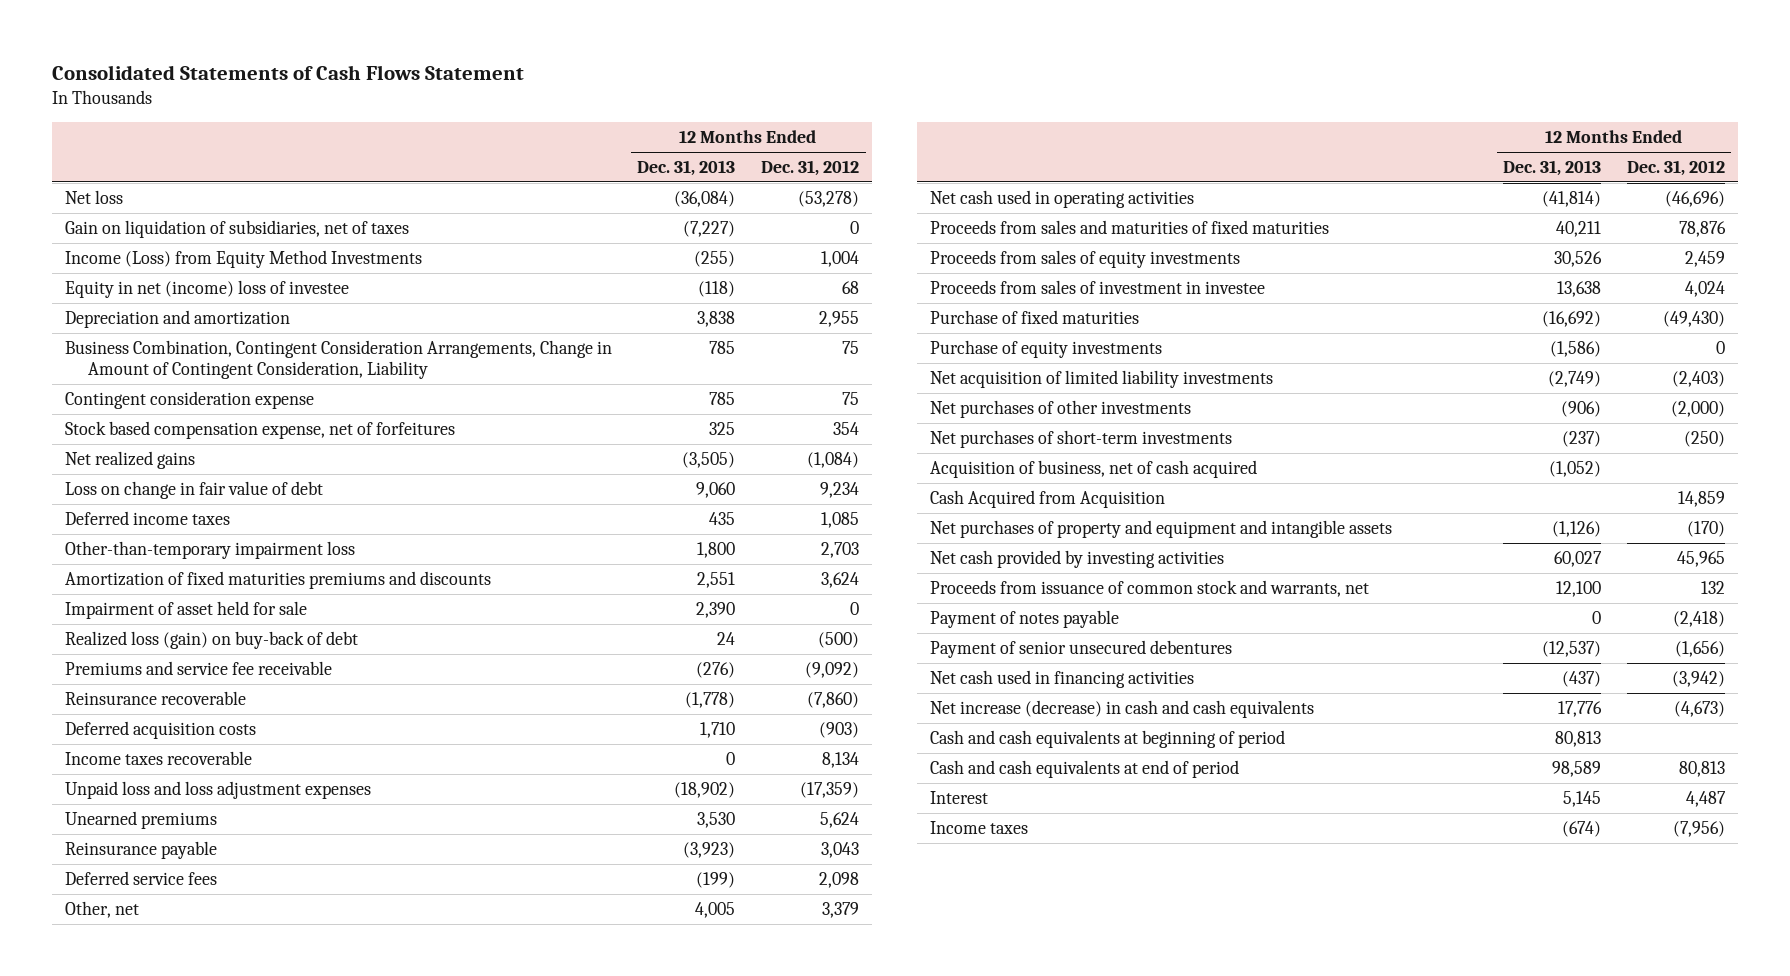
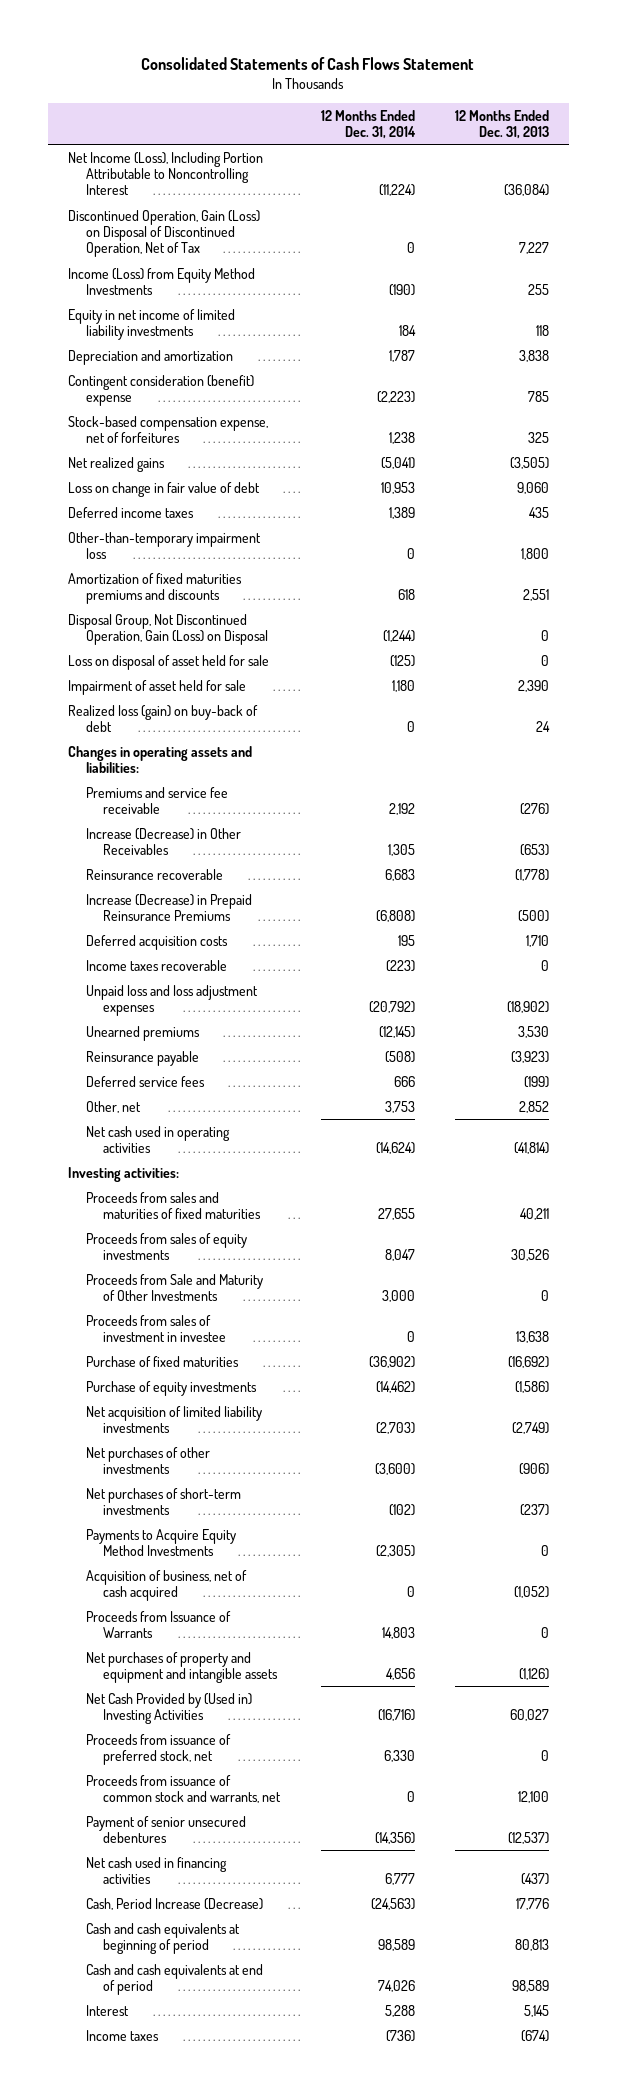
[761,160,860,177] Dec. 31, 2012 -> none
none -> [320,109,416,139] 12 Months Ended Dec. 31, 2014
[64,190,123,205] Net loss -> [68,151,264,196] Net Income (Loss), Including Portion Attributable to Noncontrolling Interest
[64,220,409,239] Gain on liquidation of subsidiaries, net of taxes -> [68,209,261,258] Discontinued Operation, Gain (Loss) on Disposal of Discontinued Operation, Net of Tax
[683,221,736,238] (7,227) -> [518,242,549,255] 7,227
[694,251,736,268] (255) -> [527,283,549,295] 255
[64,280,349,299] Equity in net (income) loss of investee -> [68,308,236,340] Equity in net income of limited liability investments
[698,281,736,298] (118) -> [535,324,549,336] 118
[64,391,314,410] Contingent consideration expense -> none
[64,340,612,380] Business Combination, Contingent Consideration Arrangements, Change in Amount of Contingent Consideration, Liability -> [68,374,255,406] Contingent consideration (benefit) expense
[64,421,455,440] Stock based compensation expense, net of forfeitures -> [68,415,269,443] Stock-based compensation expense, net of forfeitures
none -> [68,613,268,645] Disposal Group, Not Discontinued Operation, Gain (Loss) on Disposal
none -> [68,654,270,670] Loss on disposal of asset held for sale
none -> [68,745,253,773] Changes in operating assets and liabilities:
none -> [85,827,241,855] Increase (Decrease) in Other Receivables
none -> [85,893,252,921] Increase (Decrease) in Prepaid Reinsurance Premiums
[695,902,736,919] 4,005 -> [518,1100,549,1113] 2,852
none -> [68,1166,180,1182] Investing activities:
none -> [85,1273,263,1301] Proceeds from Sale and Maturity of Other Investments
none -> [85,1528,236,1556] Payments to Acquire Equity Method Investments
[930,490,1166,509] Cash Acquired from Acquisition -> none
none -> [85,1610,231,1638] Proceeds from Issuance of Warrants
[930,550,1225,569] Net cash provided by investing activities -> [85,1692,252,1724] Net Cash Provided by (Used in) Investing Activities
none -> [85,1733,231,1765] Proceeds from issuance of preferred stock, net
[930,610,1120,629] Payment of notes payable -> none
[930,700,1315,719] Net increase (decrease) in cash and cash equivalents -> [85,1897,263,1910] Cash, Period Increase (Decrease)

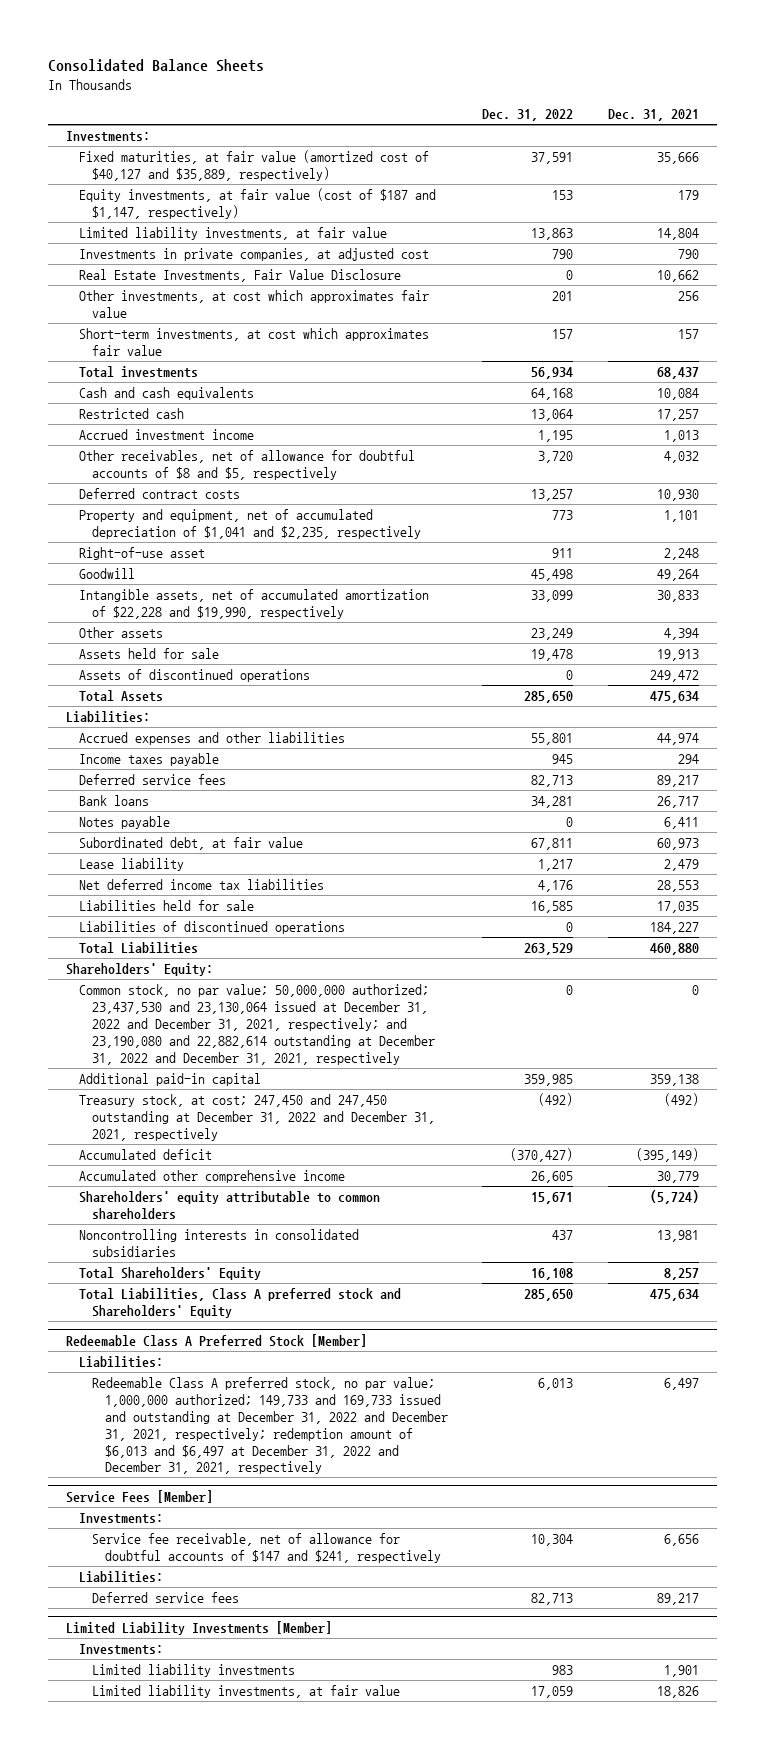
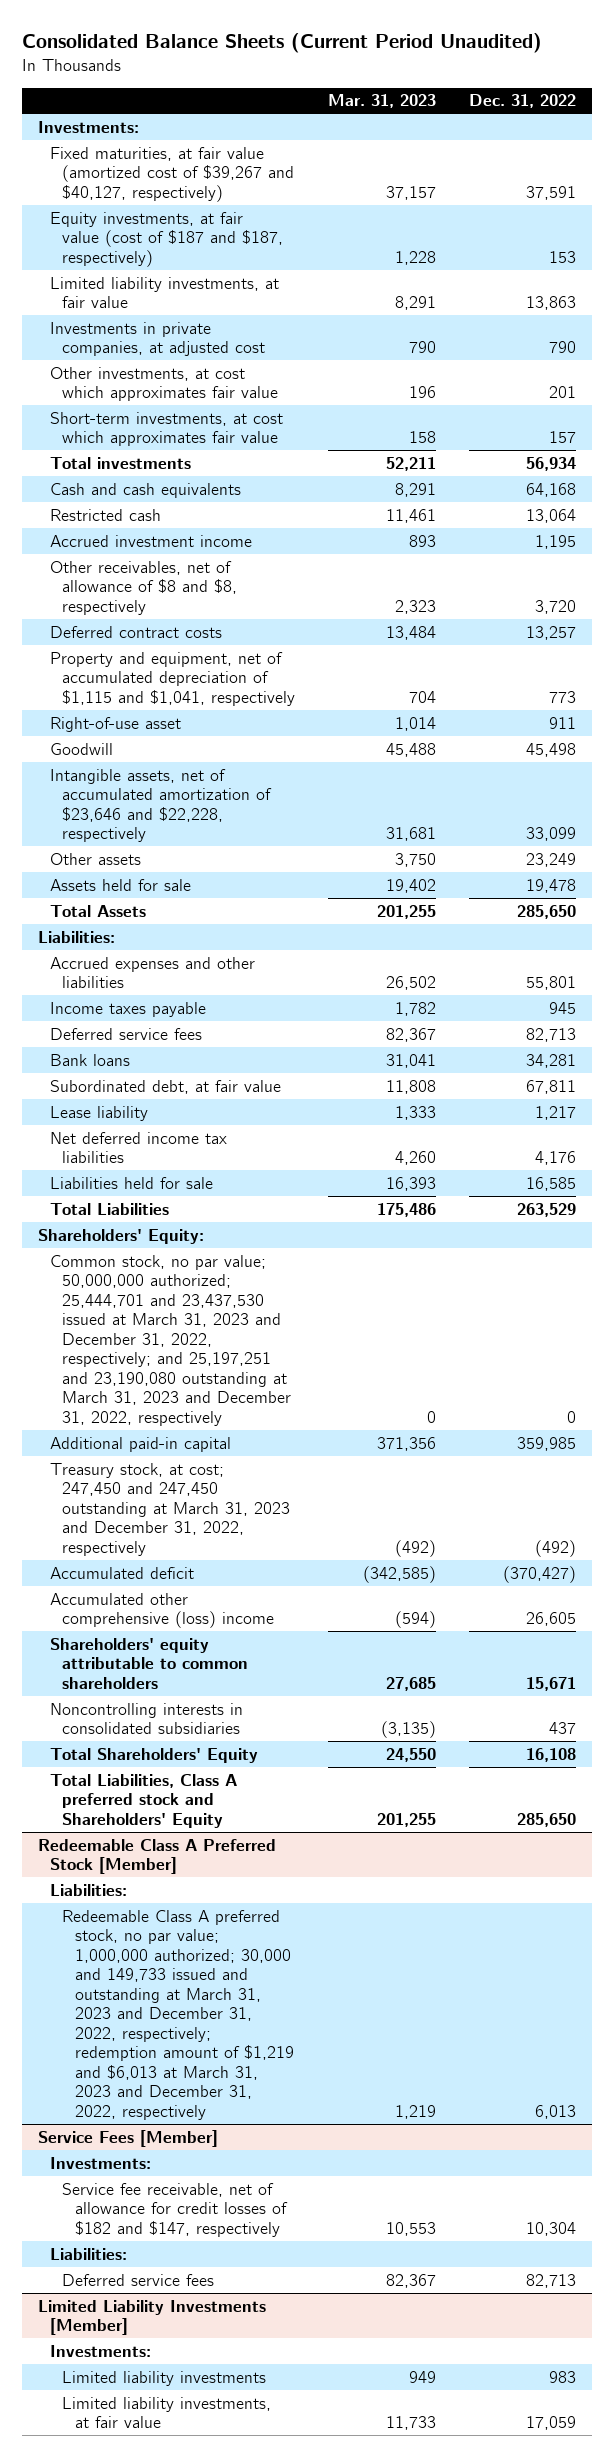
[48,59,265,73] Consolidated Balance Sheets -> [21,32,542,53] Consolidated Balance Sheets (Current Period Unaudited)
[608,109,700,122] Dec. 31, 2021 -> none
none -> [328,94,437,109] Mar. 31, 2023
[78,150,429,181] Fixed maturities, at fair value (amortized cost of $40,127 and $35,889, respectively) -> [50,146,295,202] Fixed maturities, at fair value (amortized cost of $39,267 and $40,127, respectively)
[78,188,436,219] Equity investments, at fair value (cost of $187 and $1,147, respectively) -> [50,211,284,267] Equity investments, at fair value (cost of $187 and $187, respectively)
[78,269,401,283] Real Estate Investments, Fair Value Disclosure -> none
[78,450,415,480] Other receivables, net of allowance for doubtful accounts of $8 and $5, respectively -> [50,560,238,615] Other receivables, net of allowance of $8 and $8, respectively
[78,509,421,539] Property and equipment, net of accumulated depreciation of $1,041 and $2,235, respectively -> [50,651,296,706] Property and equipment, net of accumulated depreciation of $1,115 and $1,041, respectively
[78,589,429,619] Intangible assets, net of accumulated amortization of $22,228 and $19,990, respectively -> [50,768,273,843] Intangible assets, net of accumulated amortization of $23,646 and $22,228, respectively
[78,669,310,683] Assets of discontinued operations -> none
[78,816,170,830] Notes payable -> none
[78,921,345,935] Liabilities of discontinued operations -> none
[78,984,435,1065] Common stock, no par value; 50,000,000 authorized; 23,437,530 and 23,130,064 issued at December 31, 2022 and December 31, 2021, respectively; and 23,190,080 and 22,882,614 outstanding at December 31, 2022 and December 31, 2021, respectively -> [50,1254,292,1426] Common stock, no par value; 50,000,000 authorized; 25,444,701 and 23,437,530 issued at March 31, 2023 and December 31, 2022, respectively; and 25,197,251 and 23,190,080 outstanding at March 31, 2023 and December 31, 2022, respectively
[78,1094,435,1141] Treasury stock, at cost; 247,450 and 247,450 outstanding at December 31, 2022 and December 31, 2021, respectively -> [50,1462,291,1556] Treasury stock, at cost; 247,450 and 247,450 outstanding at March 31, 2023 and December 31, 2022, respectively
[78,1170,345,1184] Accumulated other comprehensive income -> [50,1592,275,1629] Accumulated other comprehensive (loss) income
[91,1377,448,1475] Redeemable Class A preferred stock, no par value; 1,000,000 authorized; 149,733 and 169,733 issued and outstanding at December 31, 2022 and December 31, 2021, respectively; redemption amount of $6,013 and $6,497 at December 31, 2022 and December 31, 2021, respectively -> [62,1909,294,2120] Redeemable Class A preferred stock, no par value; 1,000,000 authorized; 30,000 and 149,733 issued and outstanding at March 31, 2023 and December 31, 2022, respectively; redemption amount of $1,219 and $6,013 at March 31, 2023 and December 31, 2022, respectively
[91,1533,441,1563] Service fee receivable, net of allowance for doubtful accounts of $147 and $241, respectively -> [62,2182,288,2237] Service fee receivable, net of allowance for credit losses of $182 and $147, respectively

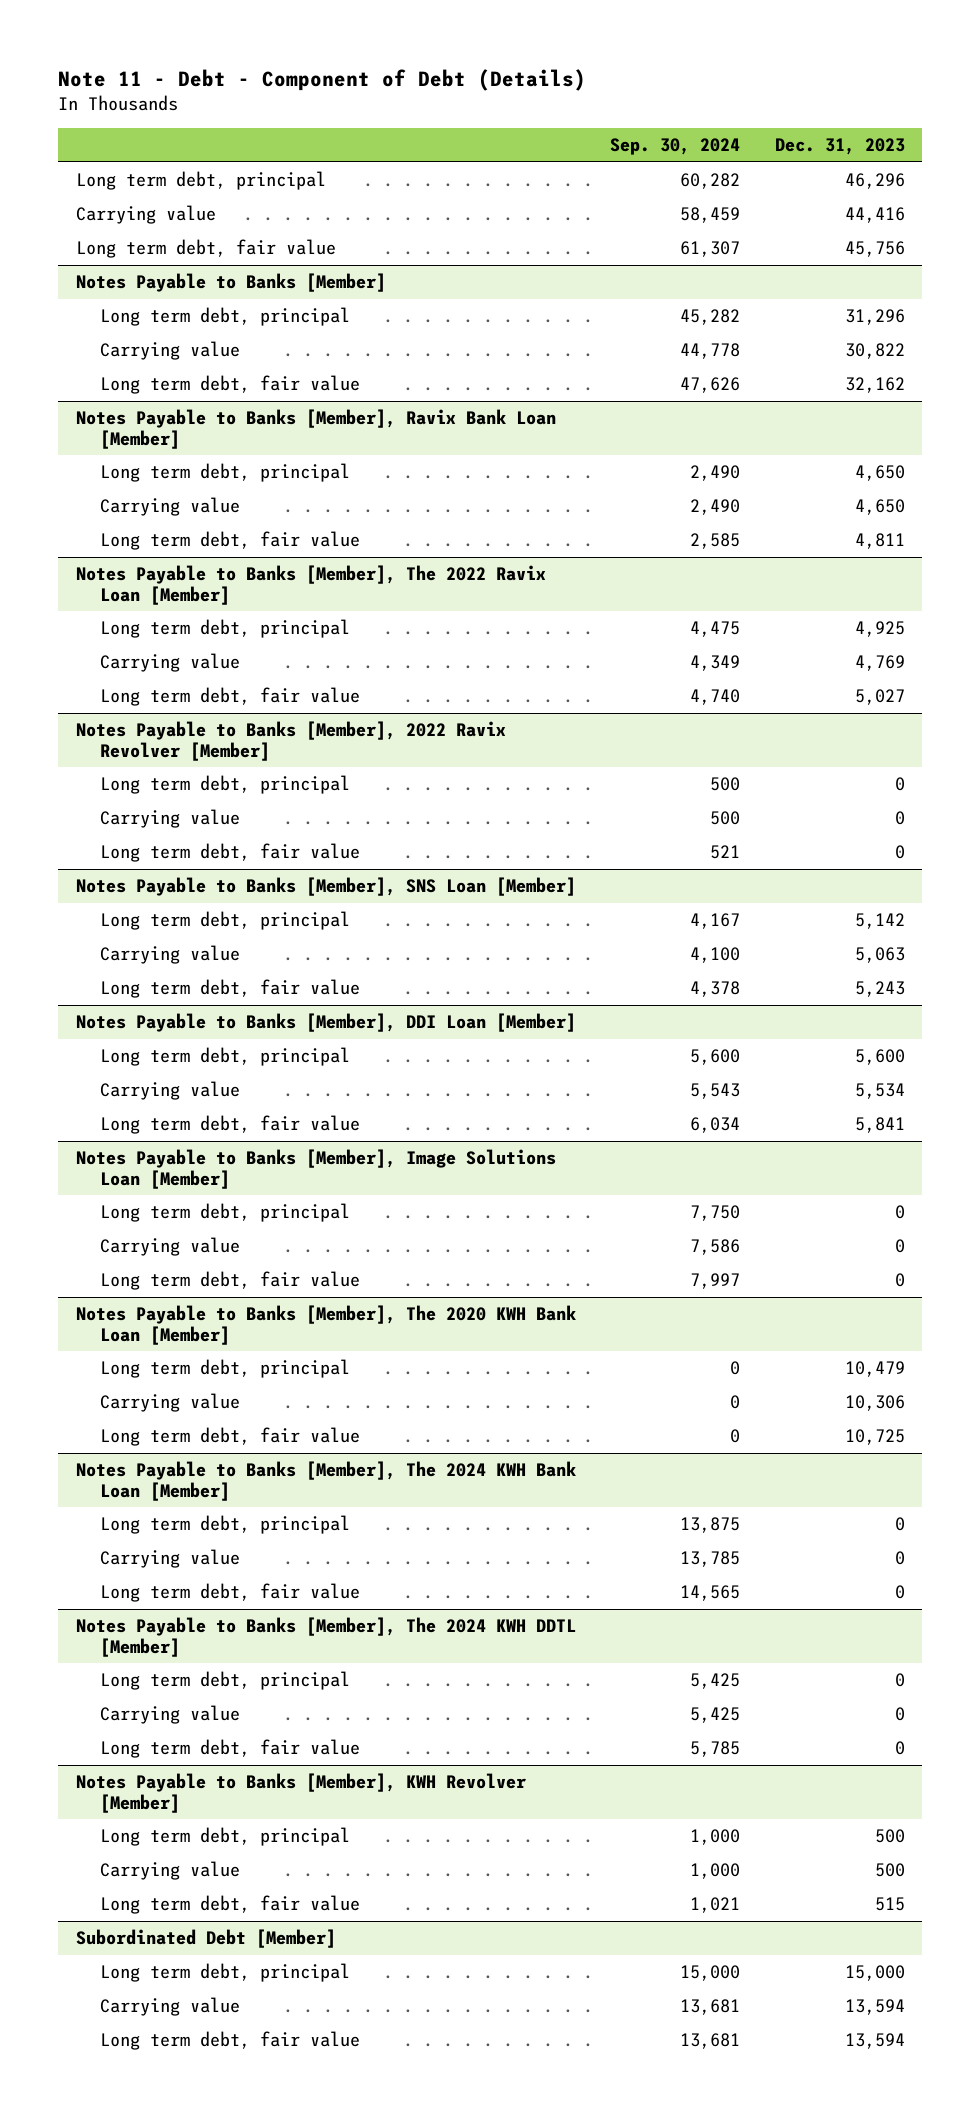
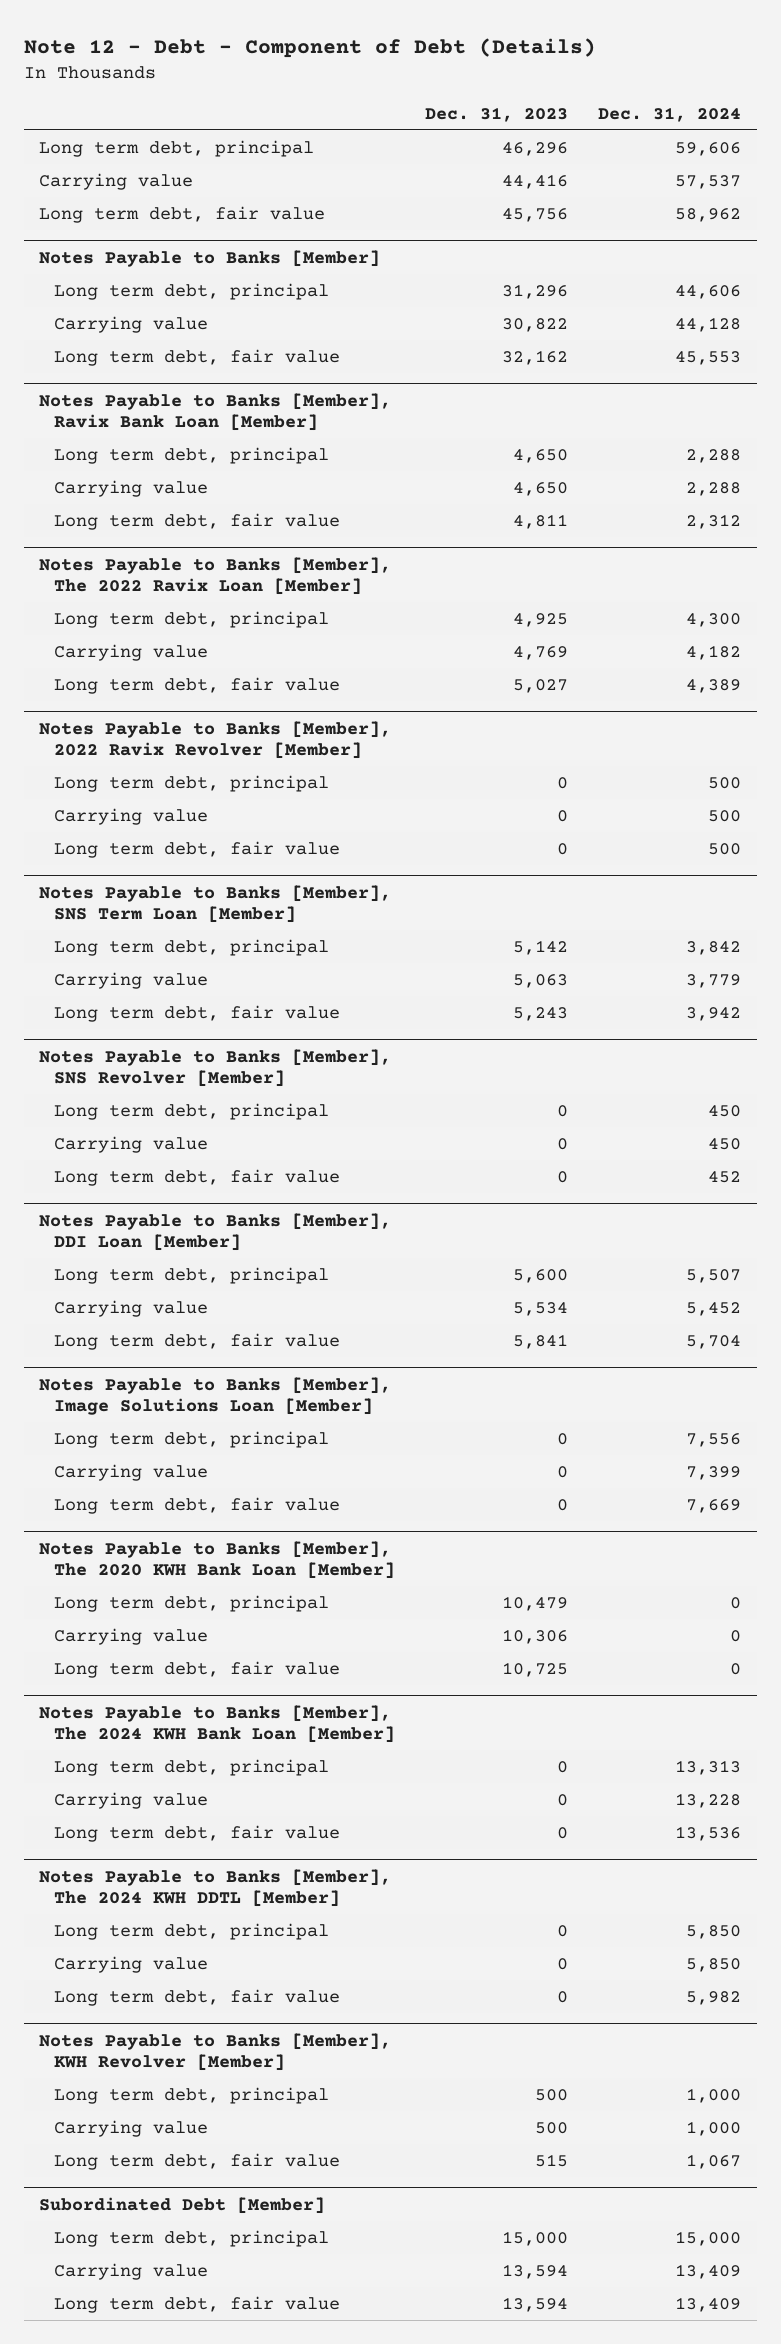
[58,69,587,92] Note 11 - Debt - Component of Debt (Details) -> [24,38,597,59] Note 12 - Debt - Component of Debt (Details)
[610,138,741,156] Sep. 30, 2024 -> none
none -> [598,106,742,122] Dec. 31, 2024
[75,877,576,897] Notes Payable to Banks [Member], SNS Loan [Member] -> [39,884,392,924] Notes Payable to Banks [Member], SNS Term Loan [Member]
none -> [39,1048,392,1088] Notes Payable to Banks [Member], SNS Revolver [Member]
none -> [53,1102,329,1120] Long term debt, principal
none -> [53,1135,208,1153] Carrying value
none -> [53,1168,340,1186] Long term debt, fair value

